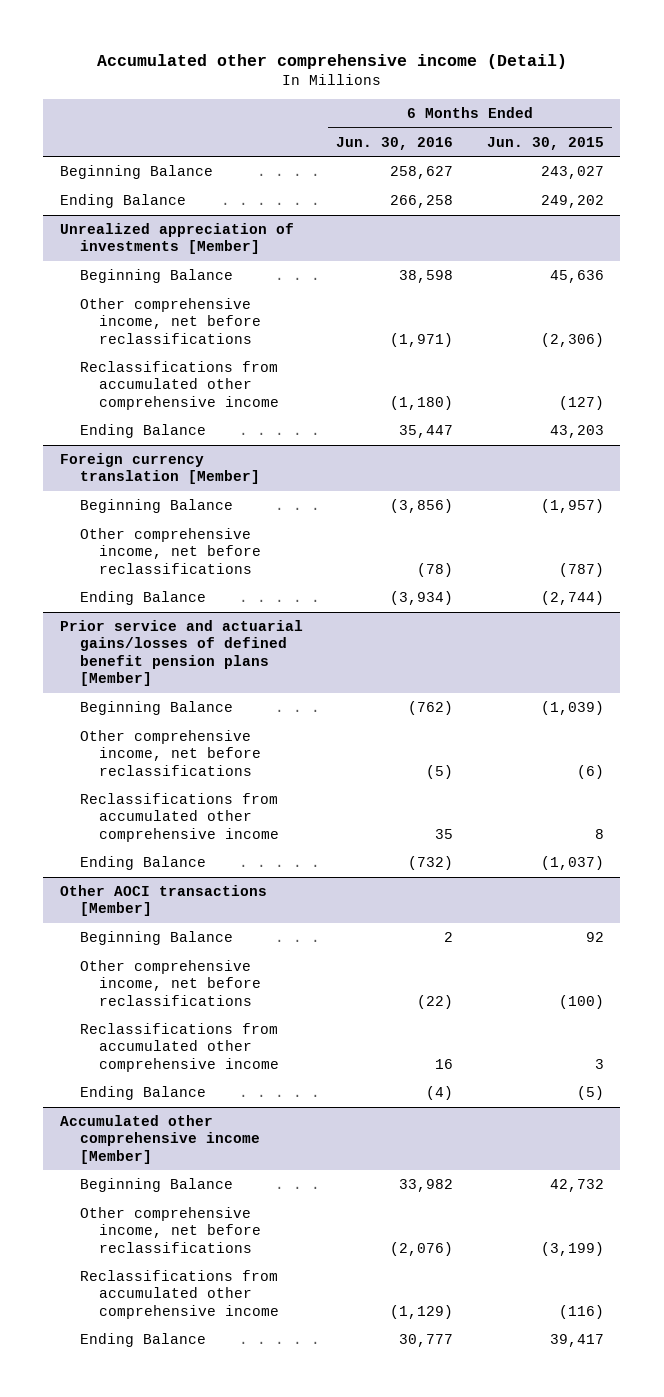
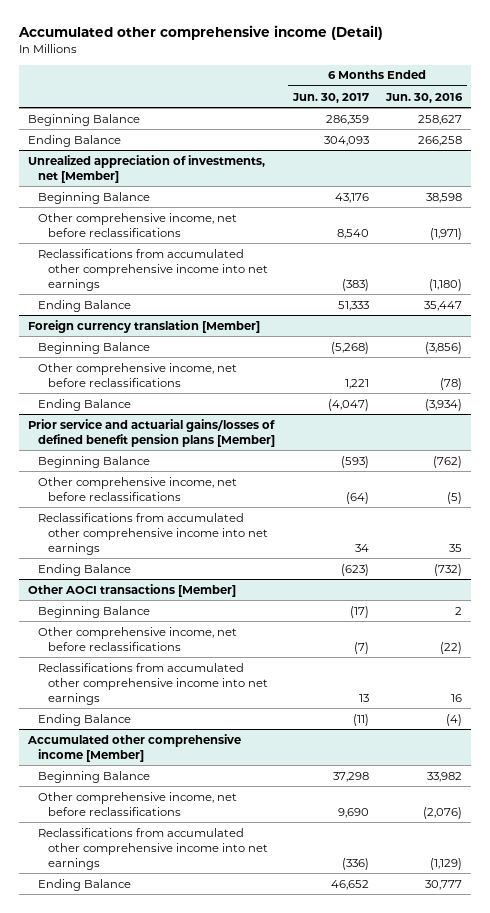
[486,136,604,150] Jun. 30, 2015 -> none
none -> [291,92,369,103] Jun. 30, 2017
[60,223,295,255] Unrealized appreciation of investments [Member] -> [27,154,265,183] Unrealized appreciation of investments, net [Member]
[79,361,279,410] Reclassifications from accumulated other comprehensive income -> [37,248,268,291] Reclassifications from accumulated other comprehensive income into net earnings
[79,793,279,842] Reclassifications from accumulated other comprehensive income -> [37,512,268,555] Reclassifications from accumulated other comprehensive income into net earnings
[79,1023,279,1072] Reclassifications from accumulated other comprehensive income -> [37,662,268,705] Reclassifications from accumulated other comprehensive income into net earnings
[79,1270,279,1319] Reclassifications from accumulated other comprehensive income -> [37,827,268,870] Reclassifications from accumulated other comprehensive income into net earnings

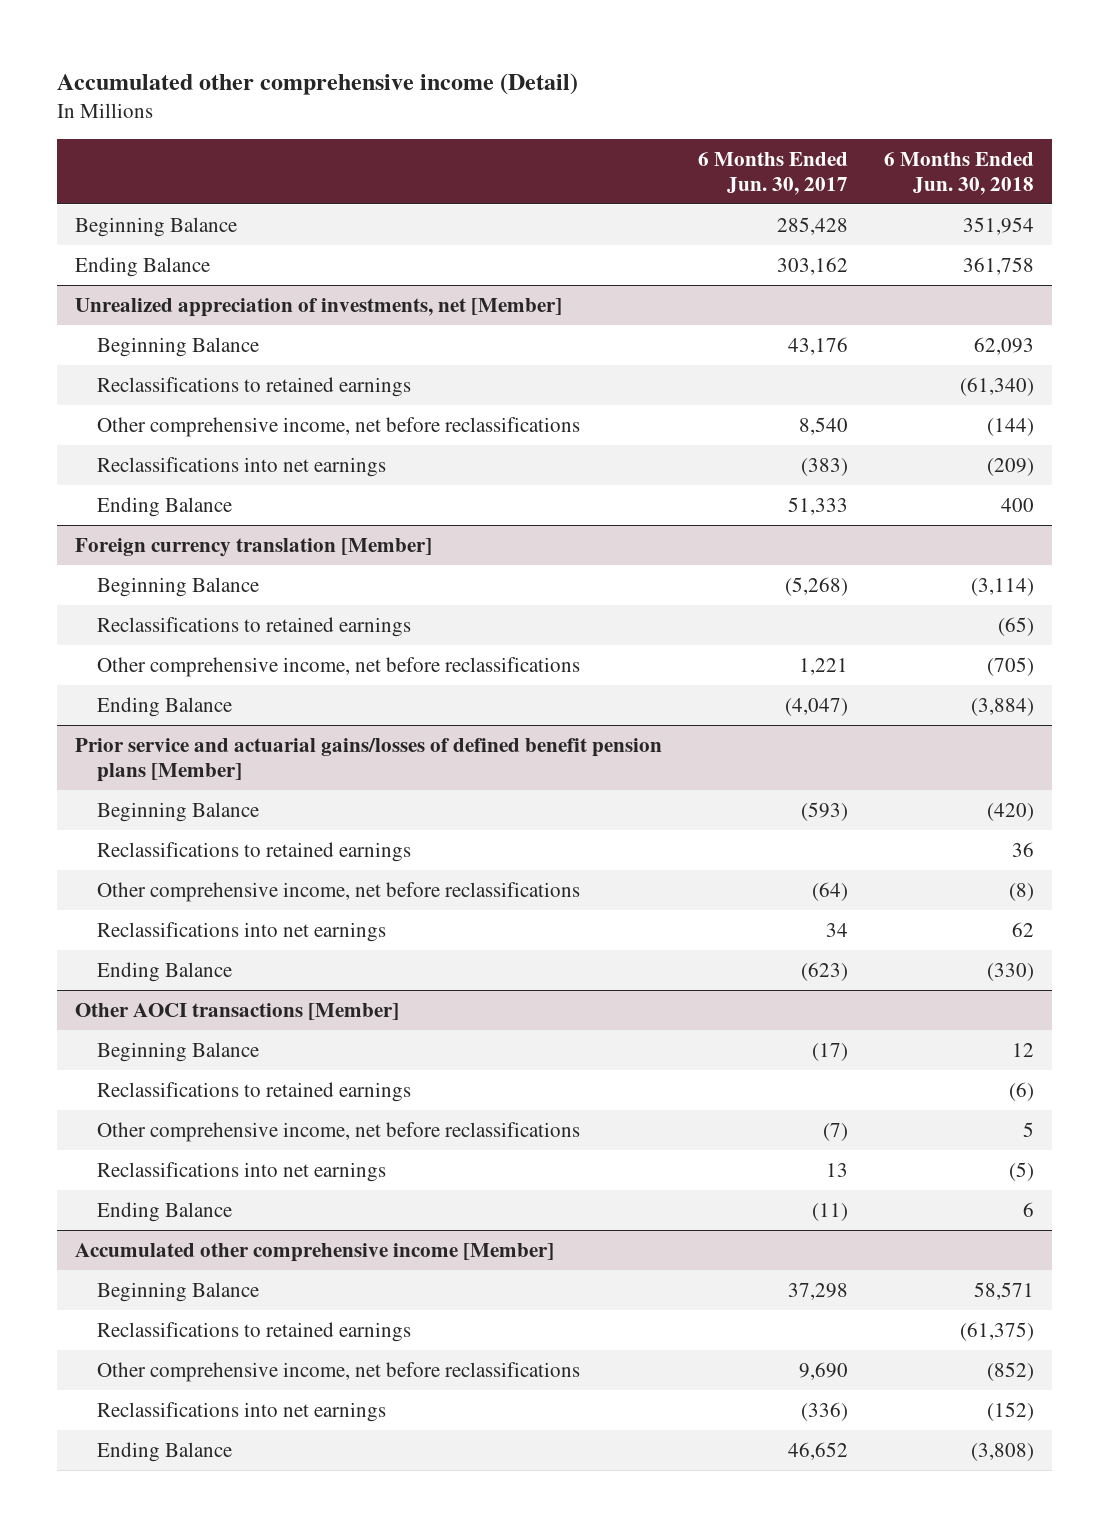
[385,92,464,103] Jun. 30, 2016 -> none
none -> [884,151,1035,195] 6 Months Ended Jun. 30, 2018
[325,114,369,125] 286,359 -> [777,216,849,235] 285,428
[323,135,369,146] 304,093 -> [777,256,849,275] 303,162
none -> [97,376,412,397] Reclassifications to retained earnings
[37,248,268,291] Reclassifications from accumulated other comprehensive income into net earnings -> [97,456,387,477] Reclassifications into net earnings
none -> [97,616,412,637] Reclassifications to retained earnings
none -> [97,841,412,862] Reclassifications to retained earnings
[37,512,268,555] Reclassifications from accumulated other comprehensive income into net earnings -> [97,921,387,942] Reclassifications into net earnings
none -> [97,1081,412,1102] Reclassifications to retained earnings
[37,662,268,705] Reclassifications from accumulated other comprehensive income into net earnings -> [97,1161,387,1182] Reclassifications into net earnings
none -> [97,1321,412,1342] Reclassifications to retained earnings
[37,827,268,870] Reclassifications from accumulated other comprehensive income into net earnings -> [97,1401,387,1422] Reclassifications into net earnings

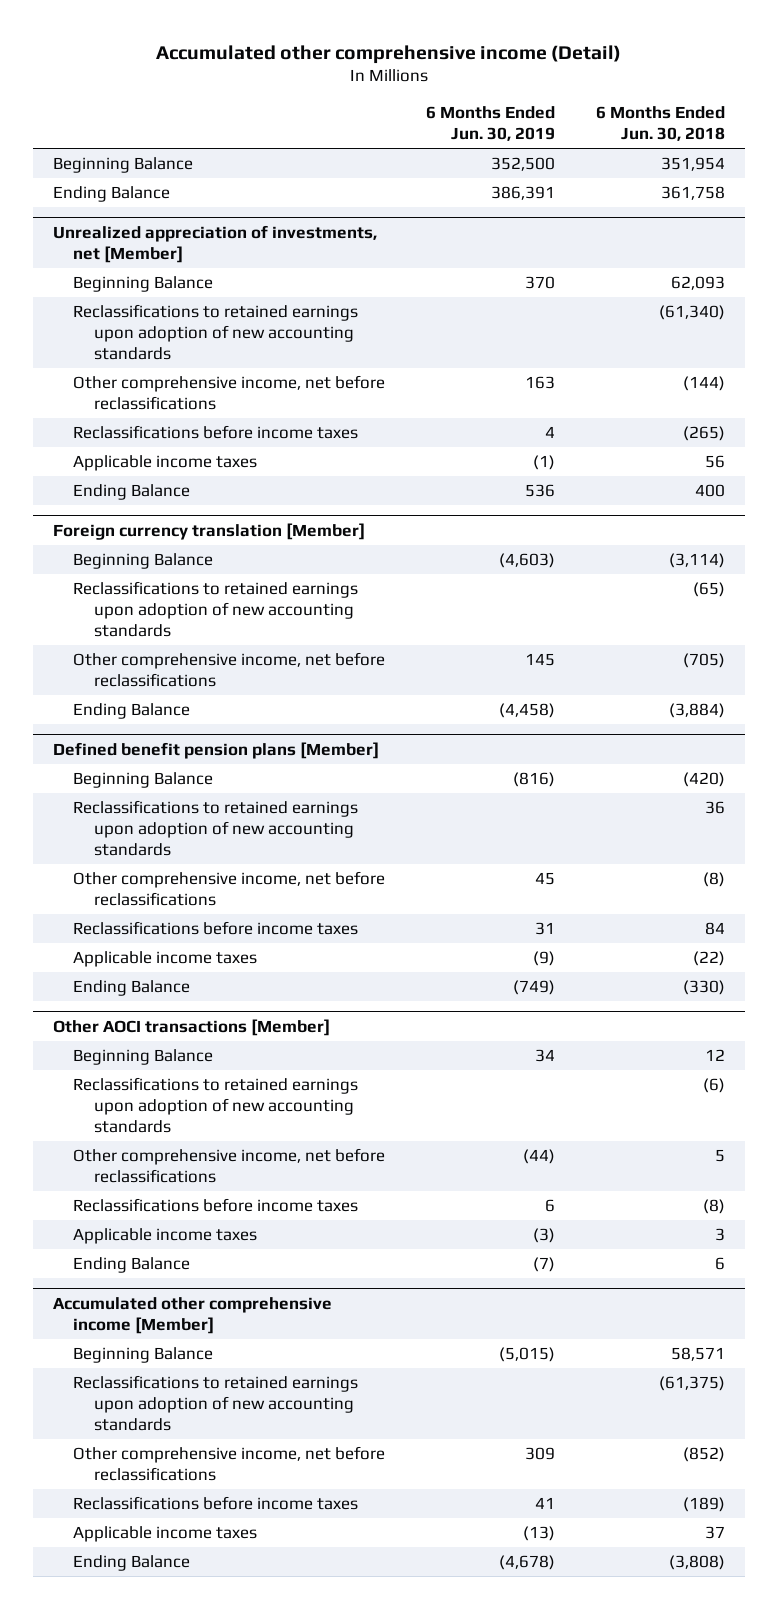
[698,151,849,195] 6 Months Ended Jun. 30, 2017 -> none
none -> [426,105,556,142] 6 Months Ended Jun. 30, 2019
[97,376,412,397] Reclassifications to retained earnings -> [73,303,359,361] Reclassifications to retained earnings upon adoption of new accounting standards
[97,456,387,477] Reclassifications into net earnings -> none
none -> [73,424,359,439] Reclassifications before income taxes
none -> [73,454,258,471] Applicable income taxes
[97,616,412,637] Reclassifications to retained earnings -> [73,580,359,638] Reclassifications to retained earnings upon adoption of new accounting standards
[75,737,663,782] Prior service and actuarial gains/losses of defined benefit pension plans [Member] -> [52,741,379,759] Defined benefit pension plans [Member]
[97,841,412,862] Reclassifications to retained earnings -> [73,799,359,857] Reclassifications to retained earnings upon adoption of new accounting standards
[97,921,387,942] Reclassifications into net earnings -> none
none -> [73,920,359,935] Reclassifications before income taxes
none -> [73,950,258,967] Applicable income taxes
[97,1081,412,1102] Reclassifications to retained earnings -> [73,1076,359,1134] Reclassifications to retained earnings upon adoption of new accounting standards
[97,1161,387,1182] Reclassifications into net earnings -> none
none -> [73,1197,359,1212] Reclassifications before income taxes
none -> [73,1227,258,1244] Applicable income taxes
[97,1321,412,1342] Reclassifications to retained earnings -> [73,1374,359,1432] Reclassifications to retained earnings upon adoption of new accounting standards
[97,1401,387,1422] Reclassifications into net earnings -> none
none -> [73,1495,359,1510] Reclassifications before income taxes
none -> [73,1525,258,1542] Applicable income taxes

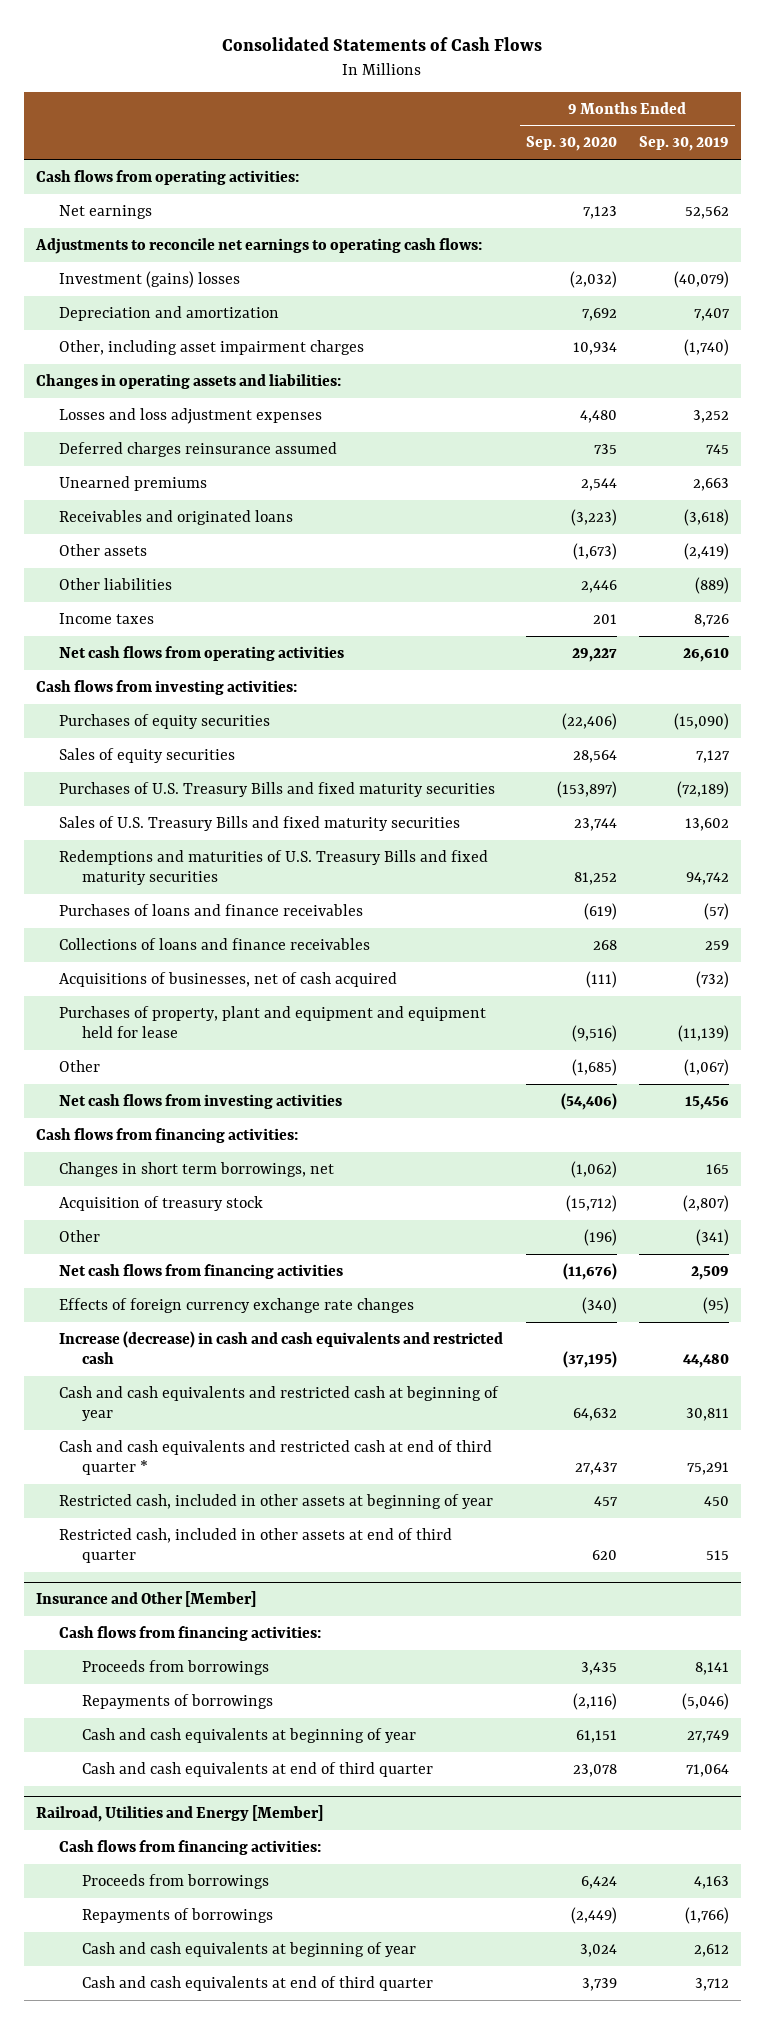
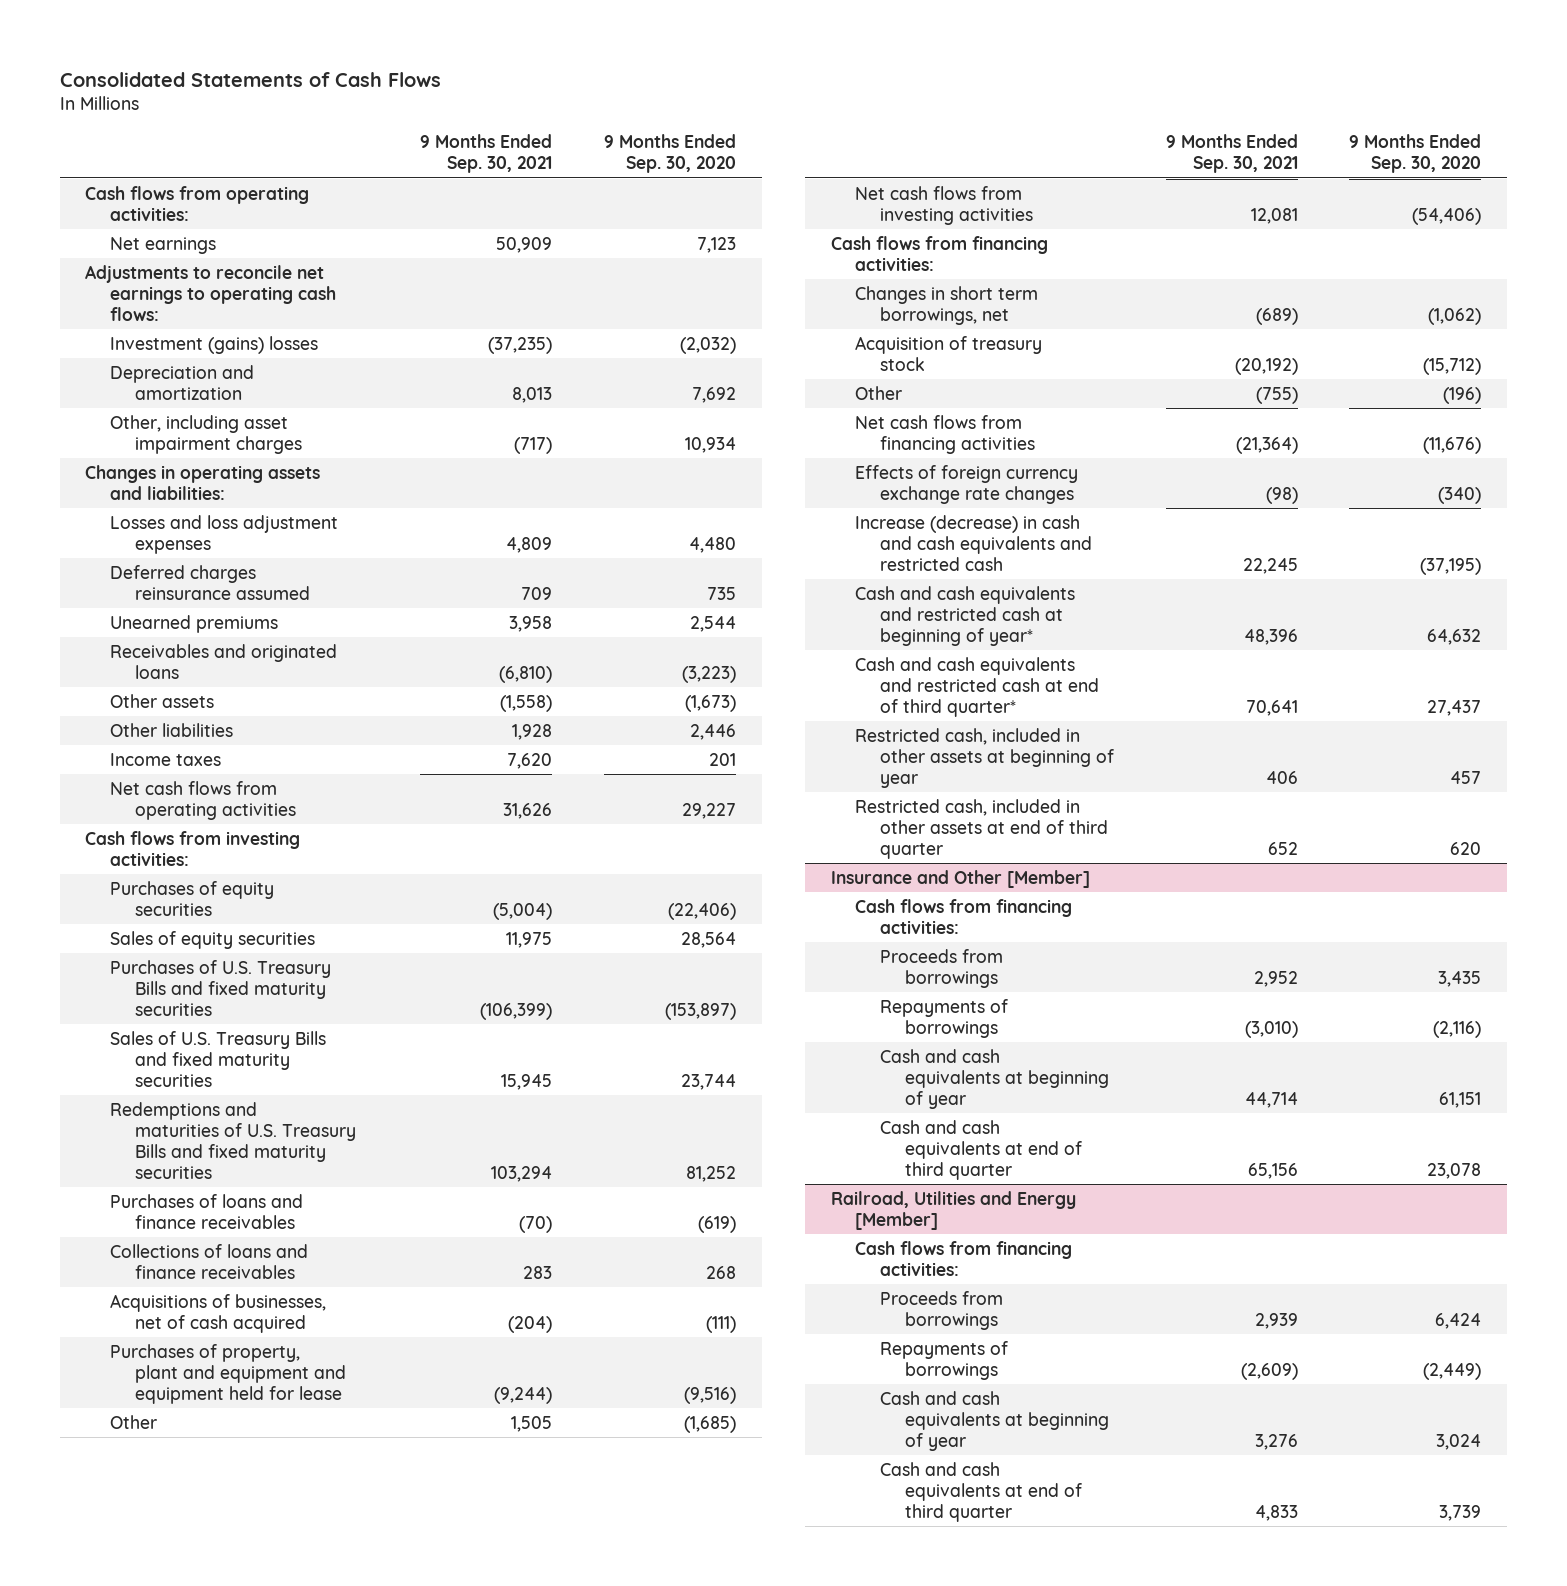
[639,136,730,152] Sep. 30, 2019 -> none
none -> [420,134,553,174] 9 Months Ended Sep. 30, 2021
[58,1385,499,1421] Cash and cash equivalents and restricted cash at beginning of year -> [855,585,1076,646] Cash and cash equivalents and restricted cash at beginning of year*
[58,1439,492,1475] Cash and cash equivalents and restricted cash at end of third quarter * -> [855,656,1100,717] Cash and cash equivalents and restricted cash at end of third quarter*

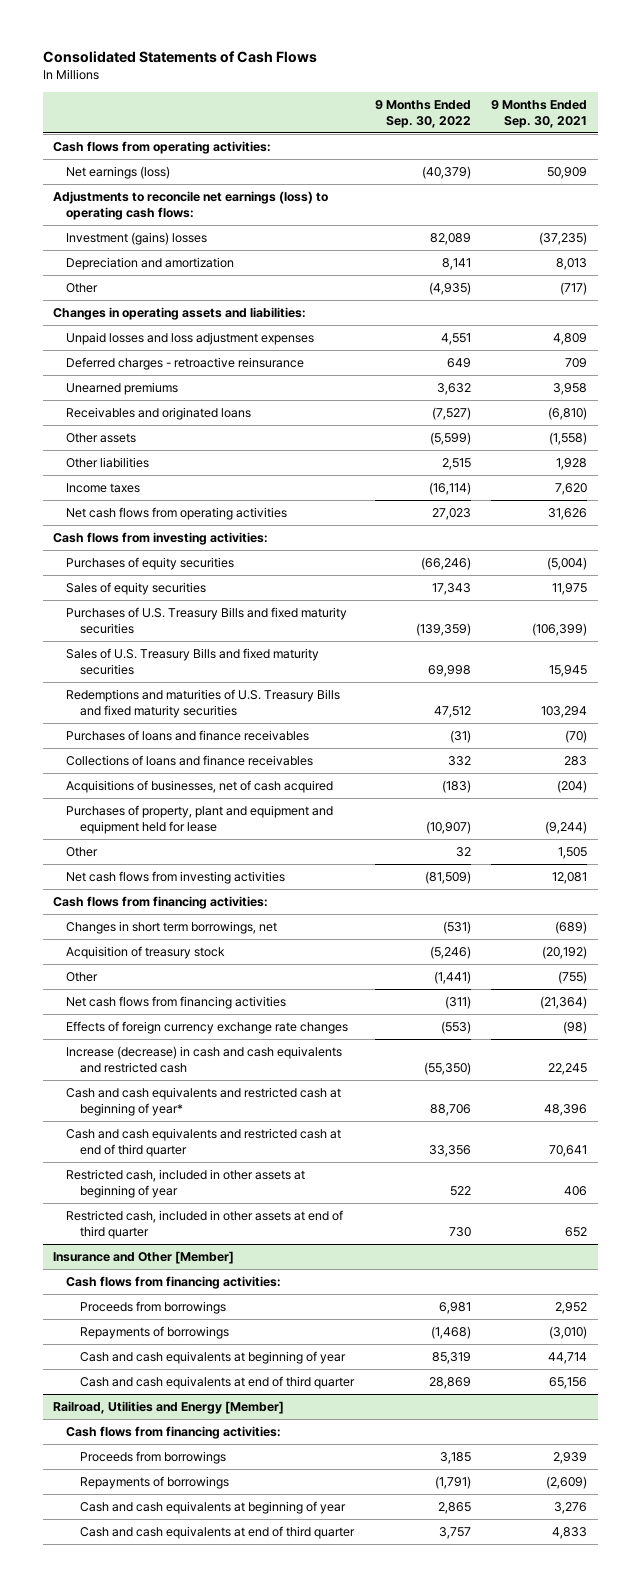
[603,134,736,174] 9 Months Ended Sep. 30, 2020 -> none
none -> [374,100,471,128] 9 Months Ended Sep. 30, 2022
[110,236,217,254] Net earnings -> [66,166,171,180] Net earnings (loss)
[85,264,337,321] Adjustments to reconcile net earnings to operating cash flows: -> [53,191,329,220] Adjustments to reconcile net earnings (loss) to operating cash flows:
[110,414,302,454] Other, including asset impairment charges -> [66,283,99,294] Other
[110,514,339,554] Losses and loss adjustment expenses -> [66,332,315,346] Unpaid losses and loss adjustment expenses
[110,564,310,600] Deferred charges reinsurance assumed -> [66,357,305,371] Deferred charges - retroactive reinsurance
[855,656,1100,717] Cash and cash equivalents and restricted cash at end of third quarter* -> [66,1128,342,1157] Cash and cash equivalents and restricted cash at end of third quarter

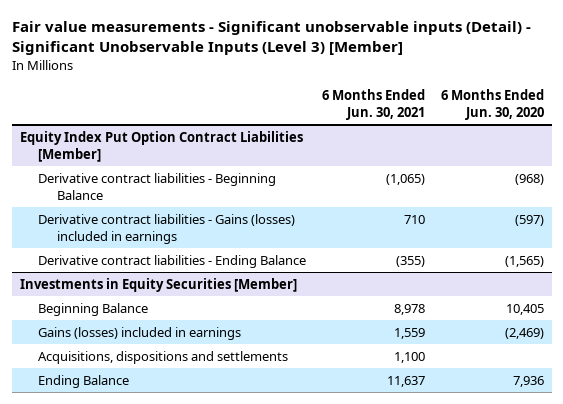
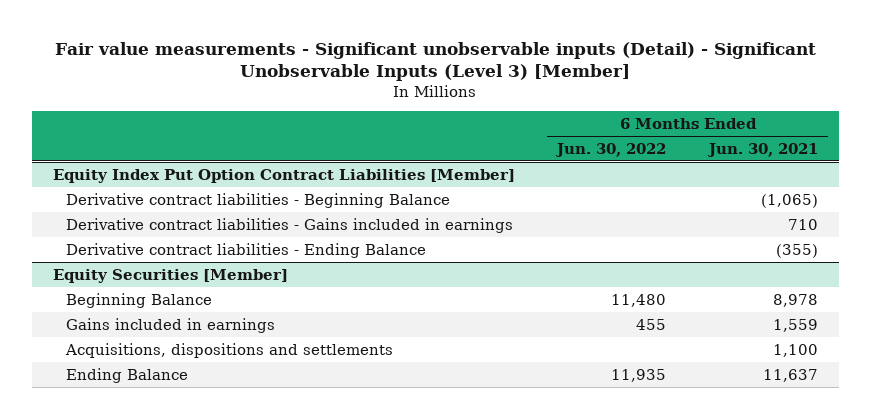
[440,88,544,120] 6 Months Ended Jun. 30, 2020 -> none
none -> [555,142,667,157] Jun. 30, 2022
[38,213,296,244] Derivative contract liabilities - Gains (losses) included in earnings -> [65,217,513,233] Derivative contract liabilities - Gains included in earnings
[19,277,297,292] Investments in Equity Securities [Member] -> [53,268,289,283] Equity Securities [Member]
[38,326,242,340] Gains (losses) included in earnings -> [65,317,275,333] Gains included in earnings

